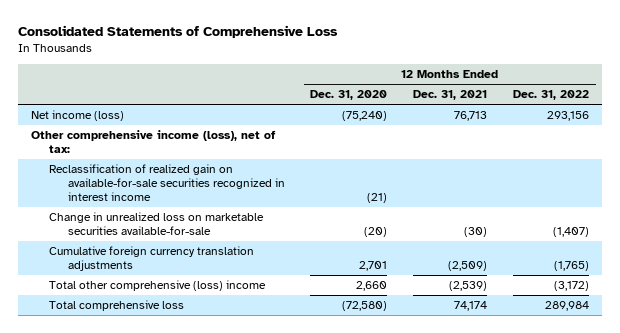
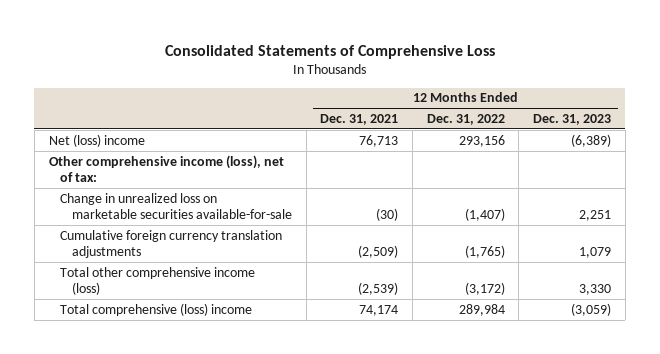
[310,90,388,101] Dec. 31, 2020 -> none
none -> [533,113,612,125] Dec. 31, 2023
[31,110,125,122] Net income (loss) -> [48,133,145,147] Net (loss) income
[49,164,285,202] Reclassification of realized gain on available-for-sale securities recognized in interest income -> none
[49,280,267,292] Total other comprehensive (loss) income -> [60,266,256,295] Total other comprehensive income (loss)
[49,300,185,312] Total comprehensive loss -> [60,302,253,316] Total comprehensive (loss) income

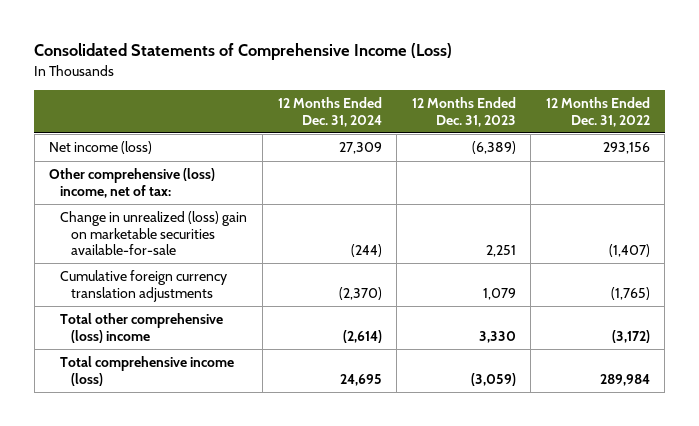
[164,44,495,59] Consolidated Statements of Comprehensive Loss -> [34,43,453,61] Consolidated Statements of Comprehensive Income (Loss)
[320,113,399,125] Dec. 31, 2021 -> none
none -> [277,97,382,127] 12 Months Ended Dec. 31, 2024
[48,133,145,147] Net (loss) income -> [49,141,153,155] Net income (loss)
[48,154,284,182] Other comprehensive income (loss), net of tax: -> [49,168,216,198] Other comprehensive (loss) income, net of tax:
[60,192,292,219] Change in unrealized loss on marketable securities available-for-sale -> [60,211,248,256] Change in unrealized (loss) gain on marketable securities available-for-sale
[60,266,256,295] Total other comprehensive income (loss) -> [60,313,224,343] Total other comprehensive (loss) income
[60,302,253,316] Total comprehensive (loss) income -> [60,356,235,386] Total comprehensive income (loss)

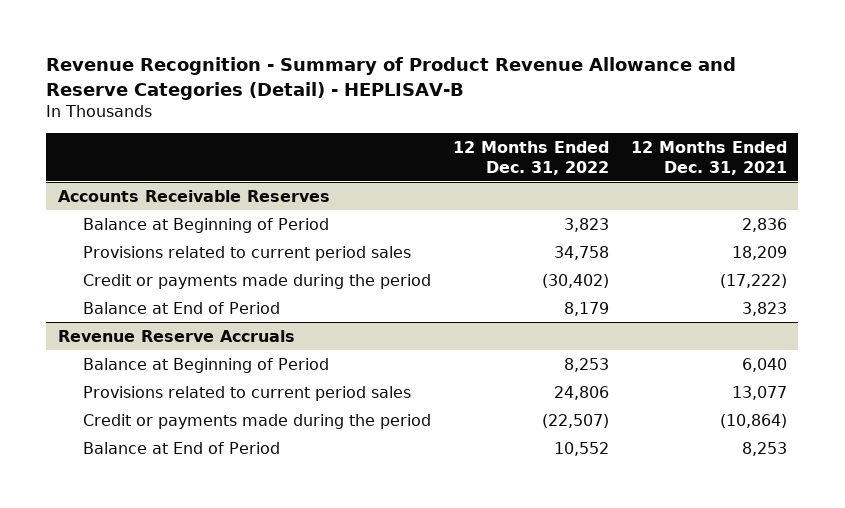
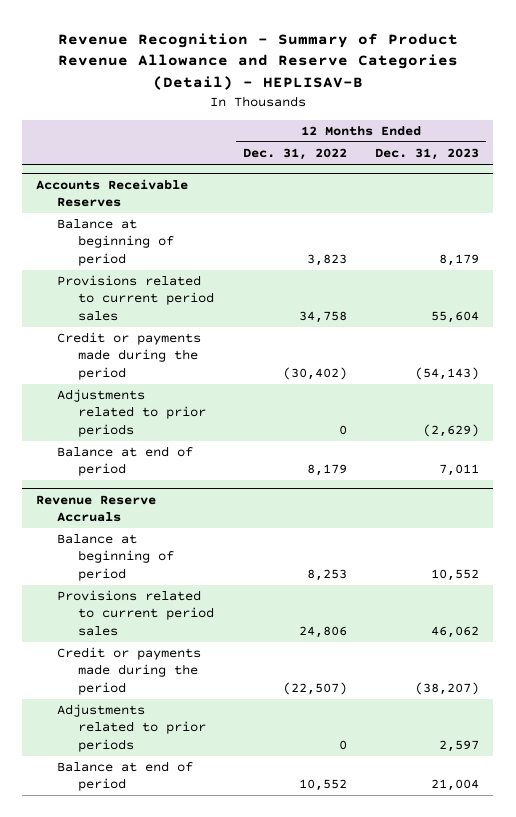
[631,140,788,175] 12 Months Ended Dec. 31, 2021 -> none
none -> [375,148,480,161] Dec. 31, 2023
[82,217,329,233] Balance at Beginning of Period -> [57,219,175,266] Balance at beginning of period
none -> [57,389,207,437] Adjustments related to prior periods
[82,301,280,314] Balance at End of Period -> [57,446,194,477] Balance at end of period
[82,357,329,373] Balance at Beginning of Period -> [57,534,175,581] Balance at beginning of period
none -> [57,704,207,752] Adjustments related to prior periods
[82,441,280,454] Balance at End of Period -> [57,761,194,792] Balance at end of period

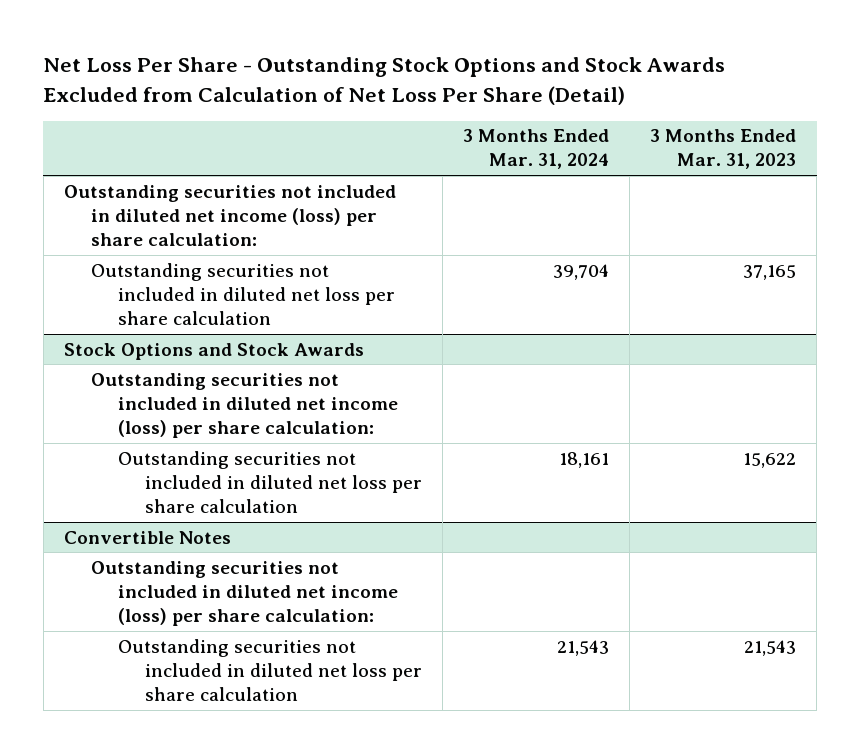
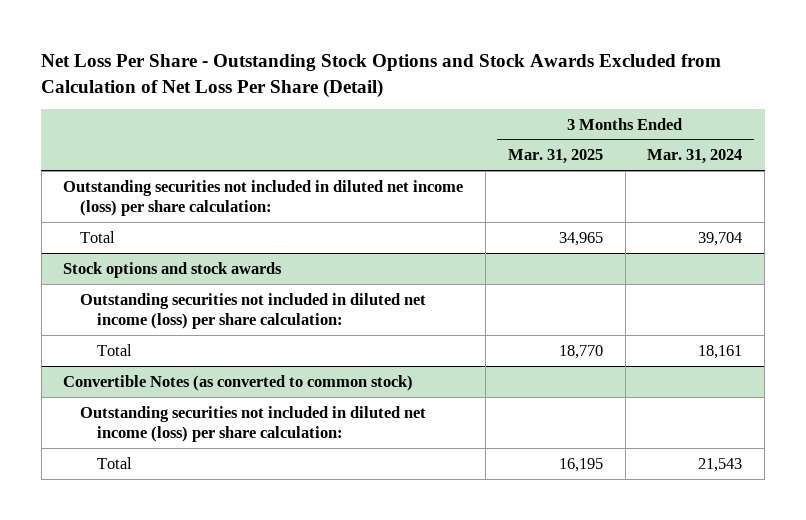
[650,129,797,170] 3 Months Ended Mar. 31, 2023 -> none
none -> [507,149,603,165] Mar. 31, 2025
[90,262,395,326] Outstanding securities not included in diluted net loss per share calculation -> [80,230,116,243] Total
[63,342,364,360] Stock Options and Stock Awards -> [63,261,283,278] Stock options and stock awards
[117,450,423,514] Outstanding securities not included in diluted net loss per share calculation -> [97,343,133,356] Total
[63,530,231,544] Convertible Notes -> [63,374,414,391] Convertible Notes (as converted to common stock)
[117,638,423,702] Outstanding securities not included in diluted net loss per share calculation -> [97,456,133,469] Total

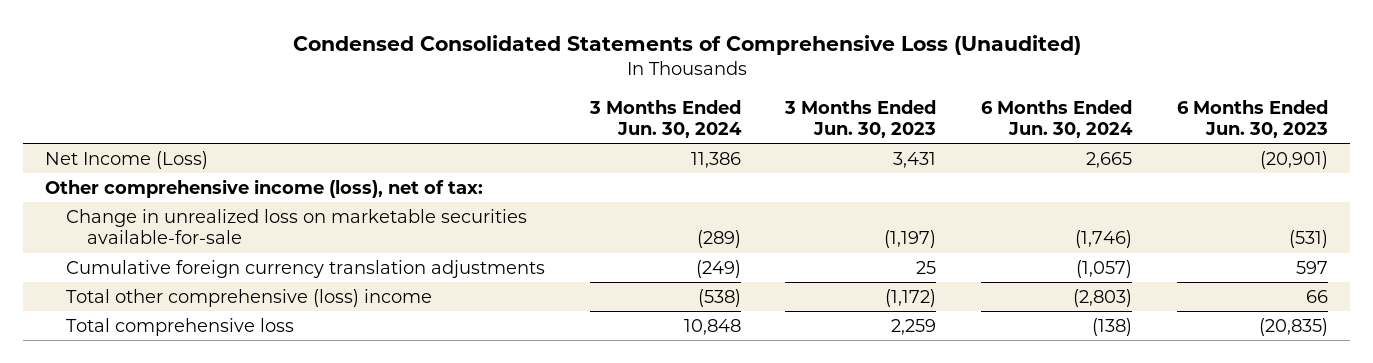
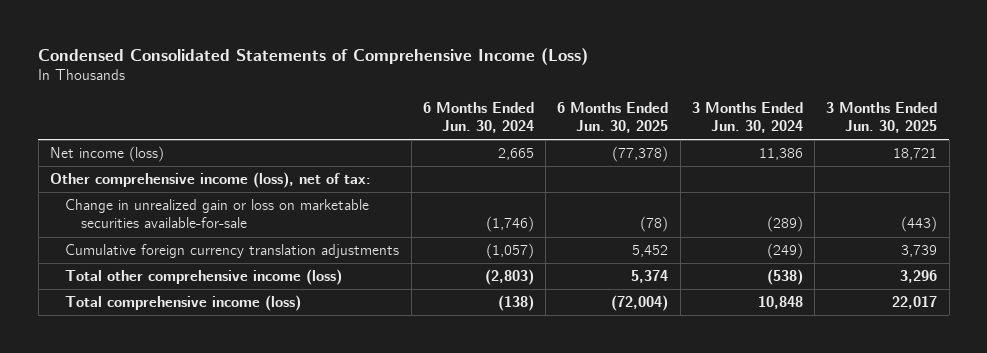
[292,34,1081,55] Condensed Consolidated Statements of Comprehensive Loss (Unaudited) -> [38,47,589,65] Condensed Consolidated Statements of Comprehensive Income (Loss)
[784,99,937,139] 3 Months Ended Jun. 30, 2023 -> none
[1176,99,1328,139] 6 Months Ended Jun. 30, 2023 -> none
none -> [557,101,669,133] 6 Months Ended Jun. 30, 2025
none -> [826,101,938,133] 3 Months Ended Jun. 30, 2025
[45,150,209,169] Net Income (Loss) -> [49,146,164,163] Net income (loss)
[66,208,528,245] Change in unrealized loss on marketable securities available-for-sale -> [65,199,370,229] Change in unrealized gain or loss on marketable securities available-for-sale
[66,288,433,307] Total other comprehensive (loss) income -> [65,269,343,286] Total other comprehensive income (loss)
[66,317,295,336] Total comprehensive loss -> [65,295,302,312] Total comprehensive income (loss)

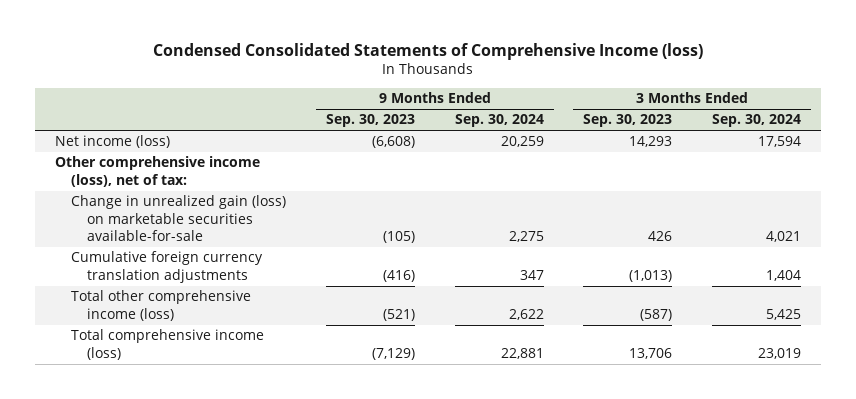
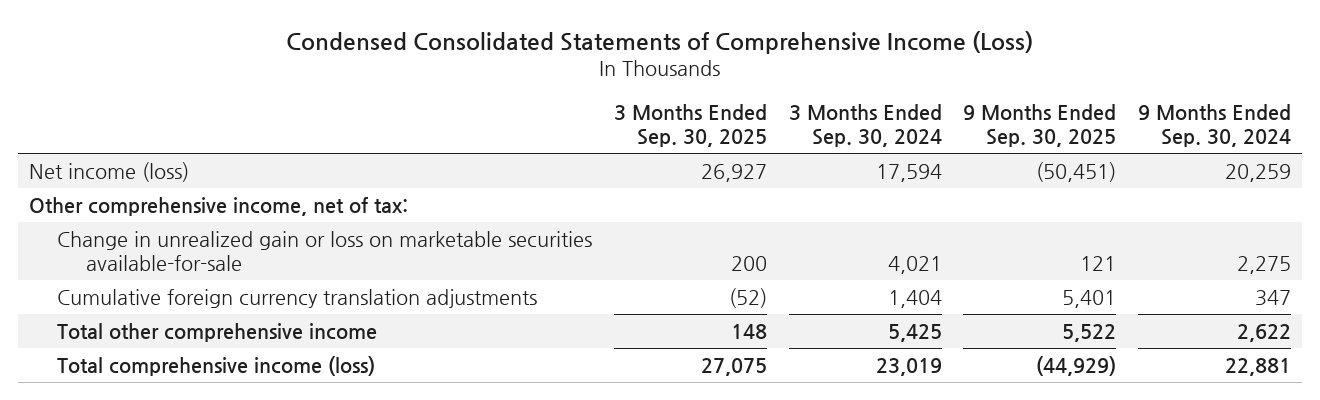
[153,43,704,61] Condensed Consolidated Statements of Comprehensive Income (loss) -> [285,30,1033,54] Condensed Consolidated Statements of Comprehensive Income (Loss)
[326,114,416,128] Sep. 30, 2023 -> none
[583,114,673,128] Sep. 30, 2023 -> none
none -> [614,103,768,148] 3 Months Ended Sep. 30, 2025
none -> [963,103,1117,148] 9 Months Ended Sep. 30, 2025
[55,156,261,187] Other comprehensive income (loss), net of tax: -> [28,196,408,216] Other comprehensive income, net of tax:
[71,195,287,241] Change in unrealized gain (loss) on marketable securities available-for-sale -> [57,230,593,272] Change in unrealized gain or loss on marketable securities available-for-sale
[71,290,252,321] Total other comprehensive income (loss) -> [57,322,378,342] Total other comprehensive income

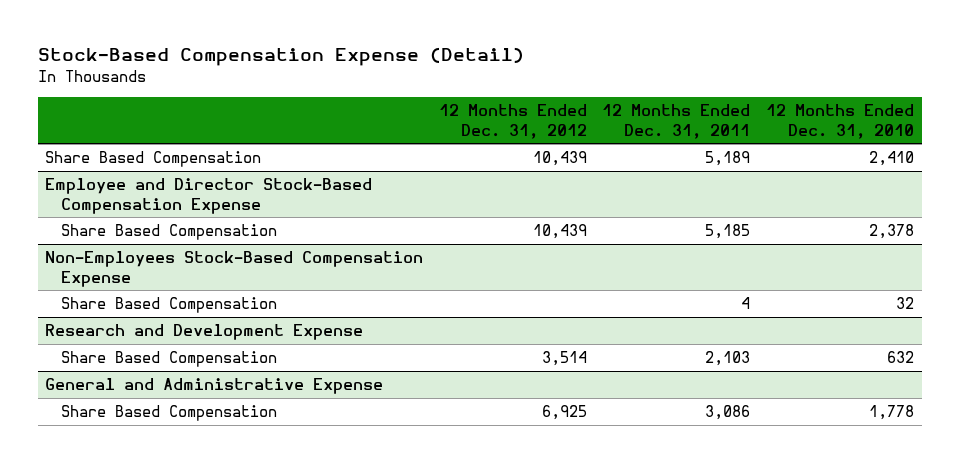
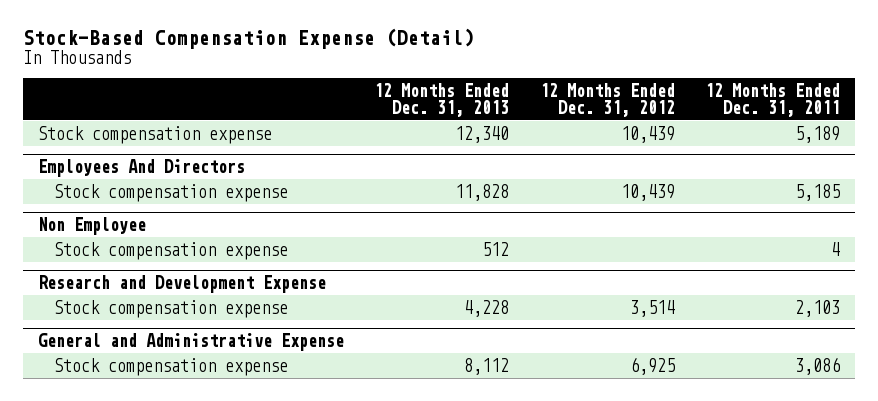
[765,104,914,139] 12 Months Ended Dec. 31, 2010 -> none
none -> [374,82,510,117] 12 Months Ended Dec. 31, 2013
[45,178,373,214] Employee and Director Stock-Based Compensation Expense -> none
[45,251,424,287] Non-Employees Stock-Based Compensation Expense -> none
[45,151,262,168] Share Based Compensation -> [38,125,273,144] Stock compensation expense
none -> [38,159,246,178] Employees And Directors
[60,224,277,241] Share Based Compensation -> [54,183,289,202] Stock compensation expense
none -> [38,217,147,236] Non Employee
[60,297,277,314] Share Based Compensation -> [54,241,289,260] Stock compensation expense
[60,351,277,368] Share Based Compensation -> [54,299,289,318] Stock compensation expense
[60,405,277,422] Share Based Compensation -> [54,357,289,376] Stock compensation expense

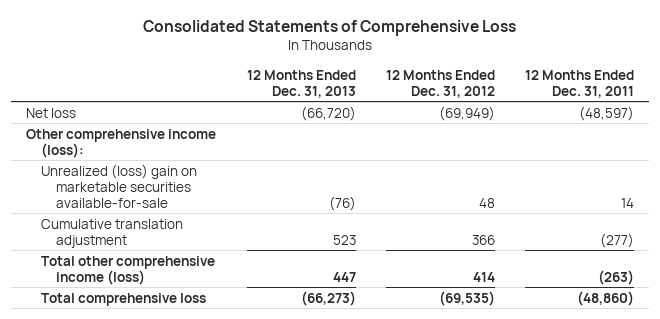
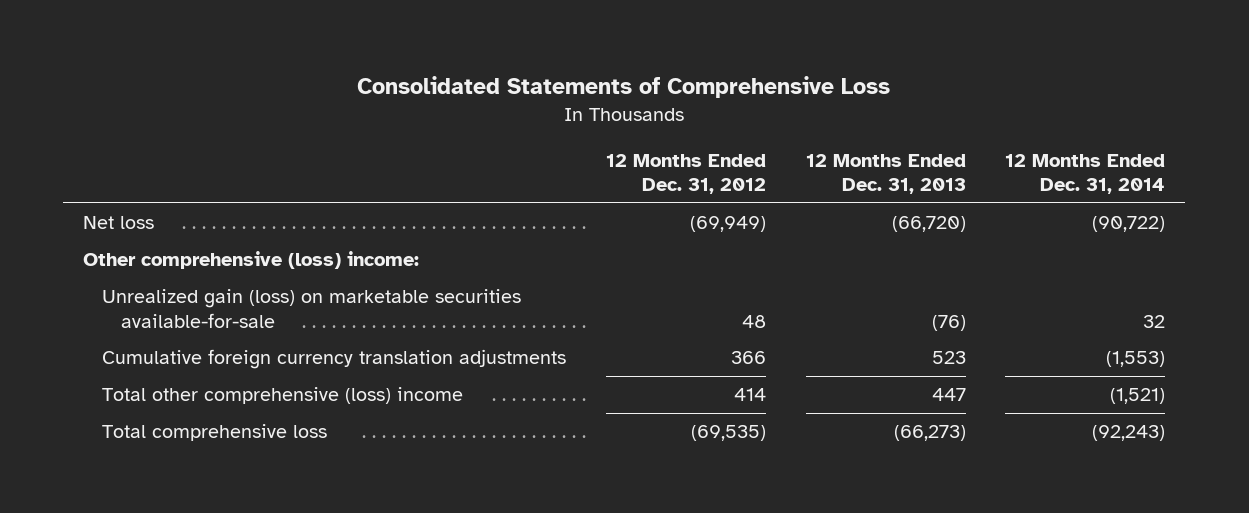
[525,69,635,98] 12 Months Ended Dec. 31, 2011 -> none
none -> [1005,153,1166,195] 12 Months Ended Dec. 31, 2014
[26,128,217,158] Other comprehensive income (loss): -> [83,251,420,270] Other comprehensive (loss) income:
[41,163,198,208] Unrealized (loss) gain on marketable securities available-for-sale -> [102,289,522,328] Unrealized gain (loss) on marketable securities available-for-sale
[41,218,184,248] Cumulative translation adjustment -> [102,349,567,370] Cumulative foreign currency translation adjustments
[41,255,216,285] Total other comprehensive income (loss) -> [102,387,464,405] Total other comprehensive (loss) income

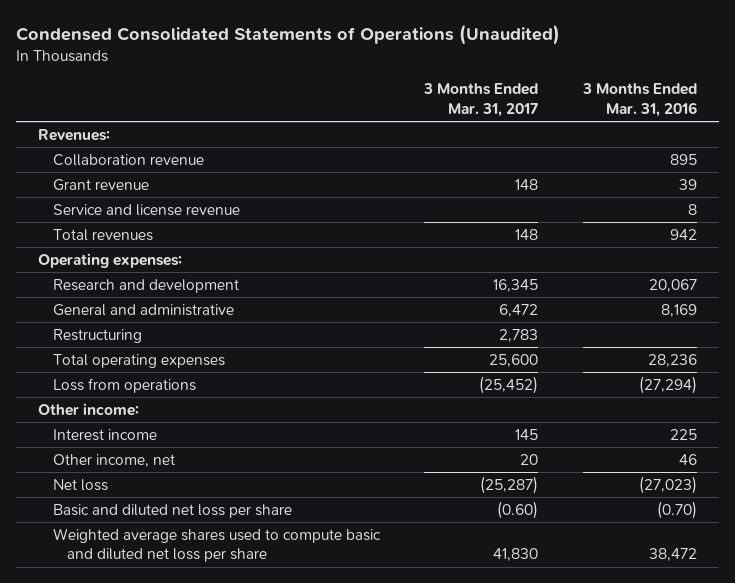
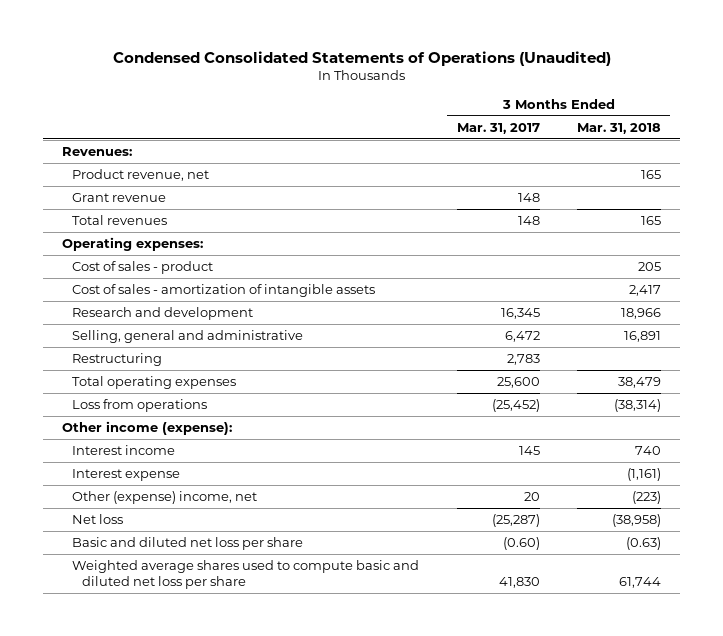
[581,83,697,117] 3 Months Ended Mar. 31, 2016 -> none
none -> [577,122,662,134] Mar. 31, 2018
[52,153,204,166] Collaboration revenue -> none
none -> [72,168,210,181] Product revenue, net
[52,203,240,216] Service and license revenue -> none
none -> [72,260,214,274] Cost of sales - product
none -> [72,283,376,297] Cost of sales - amortization of intangible assets
[52,303,234,316] General and administrative -> [72,329,304,343] Selling, general and administrative
[38,402,140,416] Other income: -> [62,420,233,435] Other income (expense):
none -> [72,468,181,481] Interest expense
[52,453,175,467] Other income, net -> [72,490,258,504] Other (expense) income, net

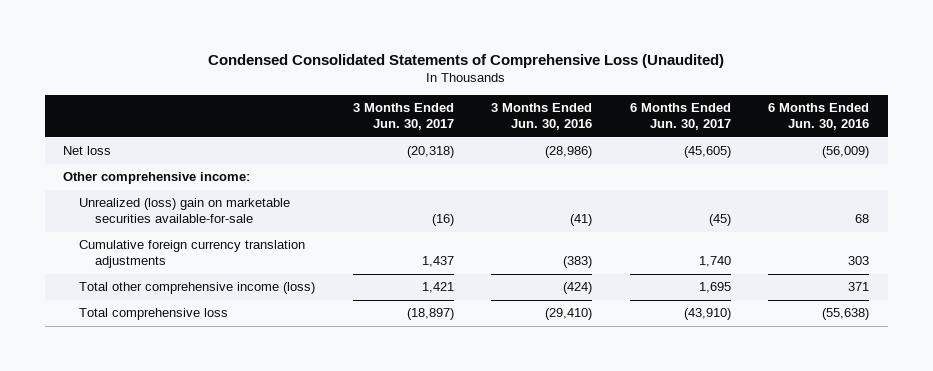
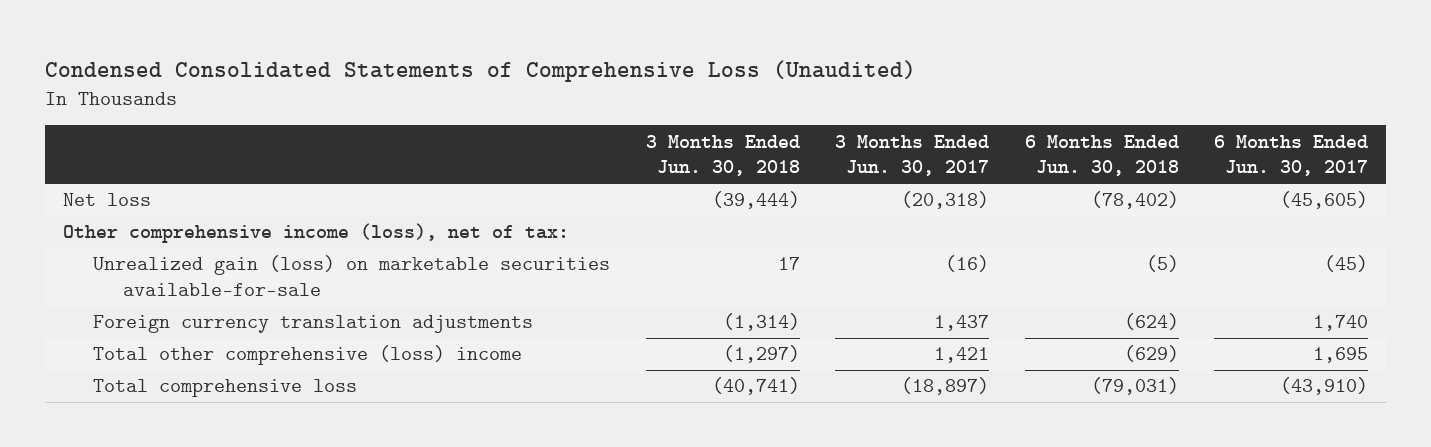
[491,103,593,131] 3 Months Ended Jun. 30, 2016 -> none
[768,103,870,131] 6 Months Ended Jun. 30, 2016 -> none
none -> [645,134,800,177] 3 Months Ended Jun. 30, 2018
none -> [1024,134,1179,177] 6 Months Ended Jun. 30, 2018
[63,172,251,185] Other comprehensive income: -> [63,223,570,244] Other comprehensive income (loss), net of tax:
[79,198,291,224] Unrealized (loss) gain on marketable securities available-for-sale -> [93,255,611,296] Unrealized gain (loss) on marketable securities available-for-sale
[79,240,306,269] Cumulative foreign currency translation adjustments -> [93,315,534,334] Foreign currency translation adjustments
[79,282,316,295] Total other comprehensive income (loss) -> [93,345,523,366] Total other comprehensive (loss) income

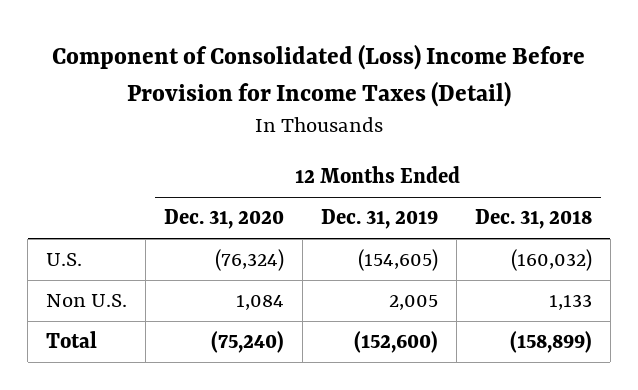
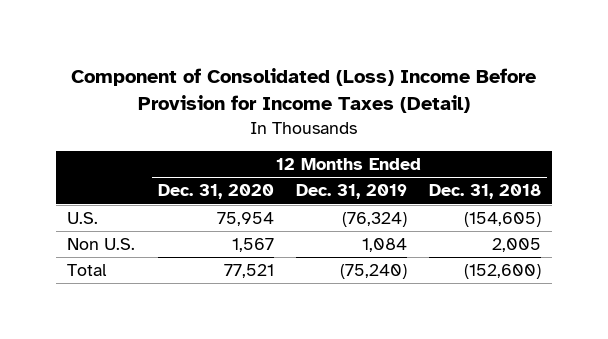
[214,249,284,272] (76,324) -> [216,212,274,227] 75,954
[357,249,438,272] (154,605) -> [341,212,407,228] (76,324)
[510,249,592,272] (160,032) -> [464,212,542,228] (154,605)
[235,295,284,311] 1,084 -> [231,238,274,253] 1,567
[388,295,438,311] 2,005 -> [361,238,407,253] 1,084
[548,294,592,311] 1,133 -> [492,238,542,253] 2,005
[210,331,284,354] (75,240) -> [223,264,274,279] 77,521
[353,331,438,354] (152,600) -> [339,264,407,280] (75,240)
[509,331,592,354] (158,899) -> [464,264,542,280] (152,600)

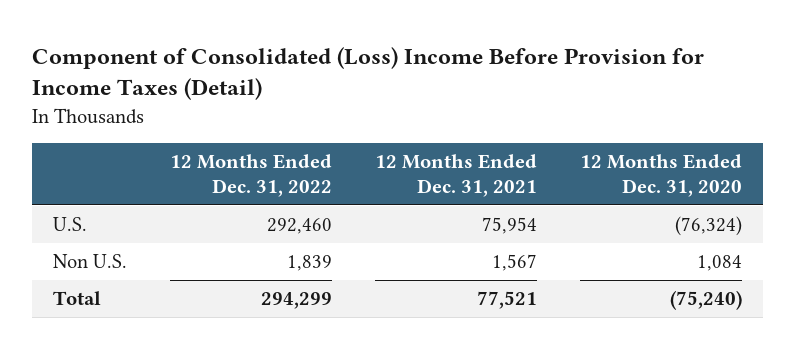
[295,184,407,200] Dec. 31, 2019 -> none
[429,184,542,200] Dec. 31, 2018 -> none
none -> [170,154,333,197] 12 Months Ended Dec. 31, 2022
none -> [374,154,537,197] 12 Months Ended Dec. 31, 2021
[216,212,274,227] 75,954 -> [674,216,742,237] (76,324)
[231,238,274,253] 1,567 -> [696,255,742,272] 1,084
[223,264,274,279] 77,521 -> [669,290,742,311] (75,240)

